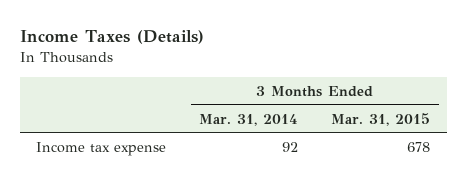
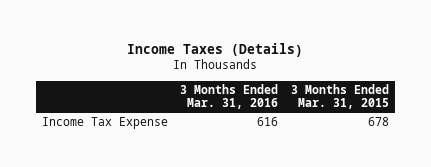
[199,113,299,126] Mar. 31, 2014 -> none
none -> [180,83,279,110] 3 Months Ended Mar. 31, 2016
[36,141,167,156] Income tax expense -> [42,116,169,129] Income Tax Expense

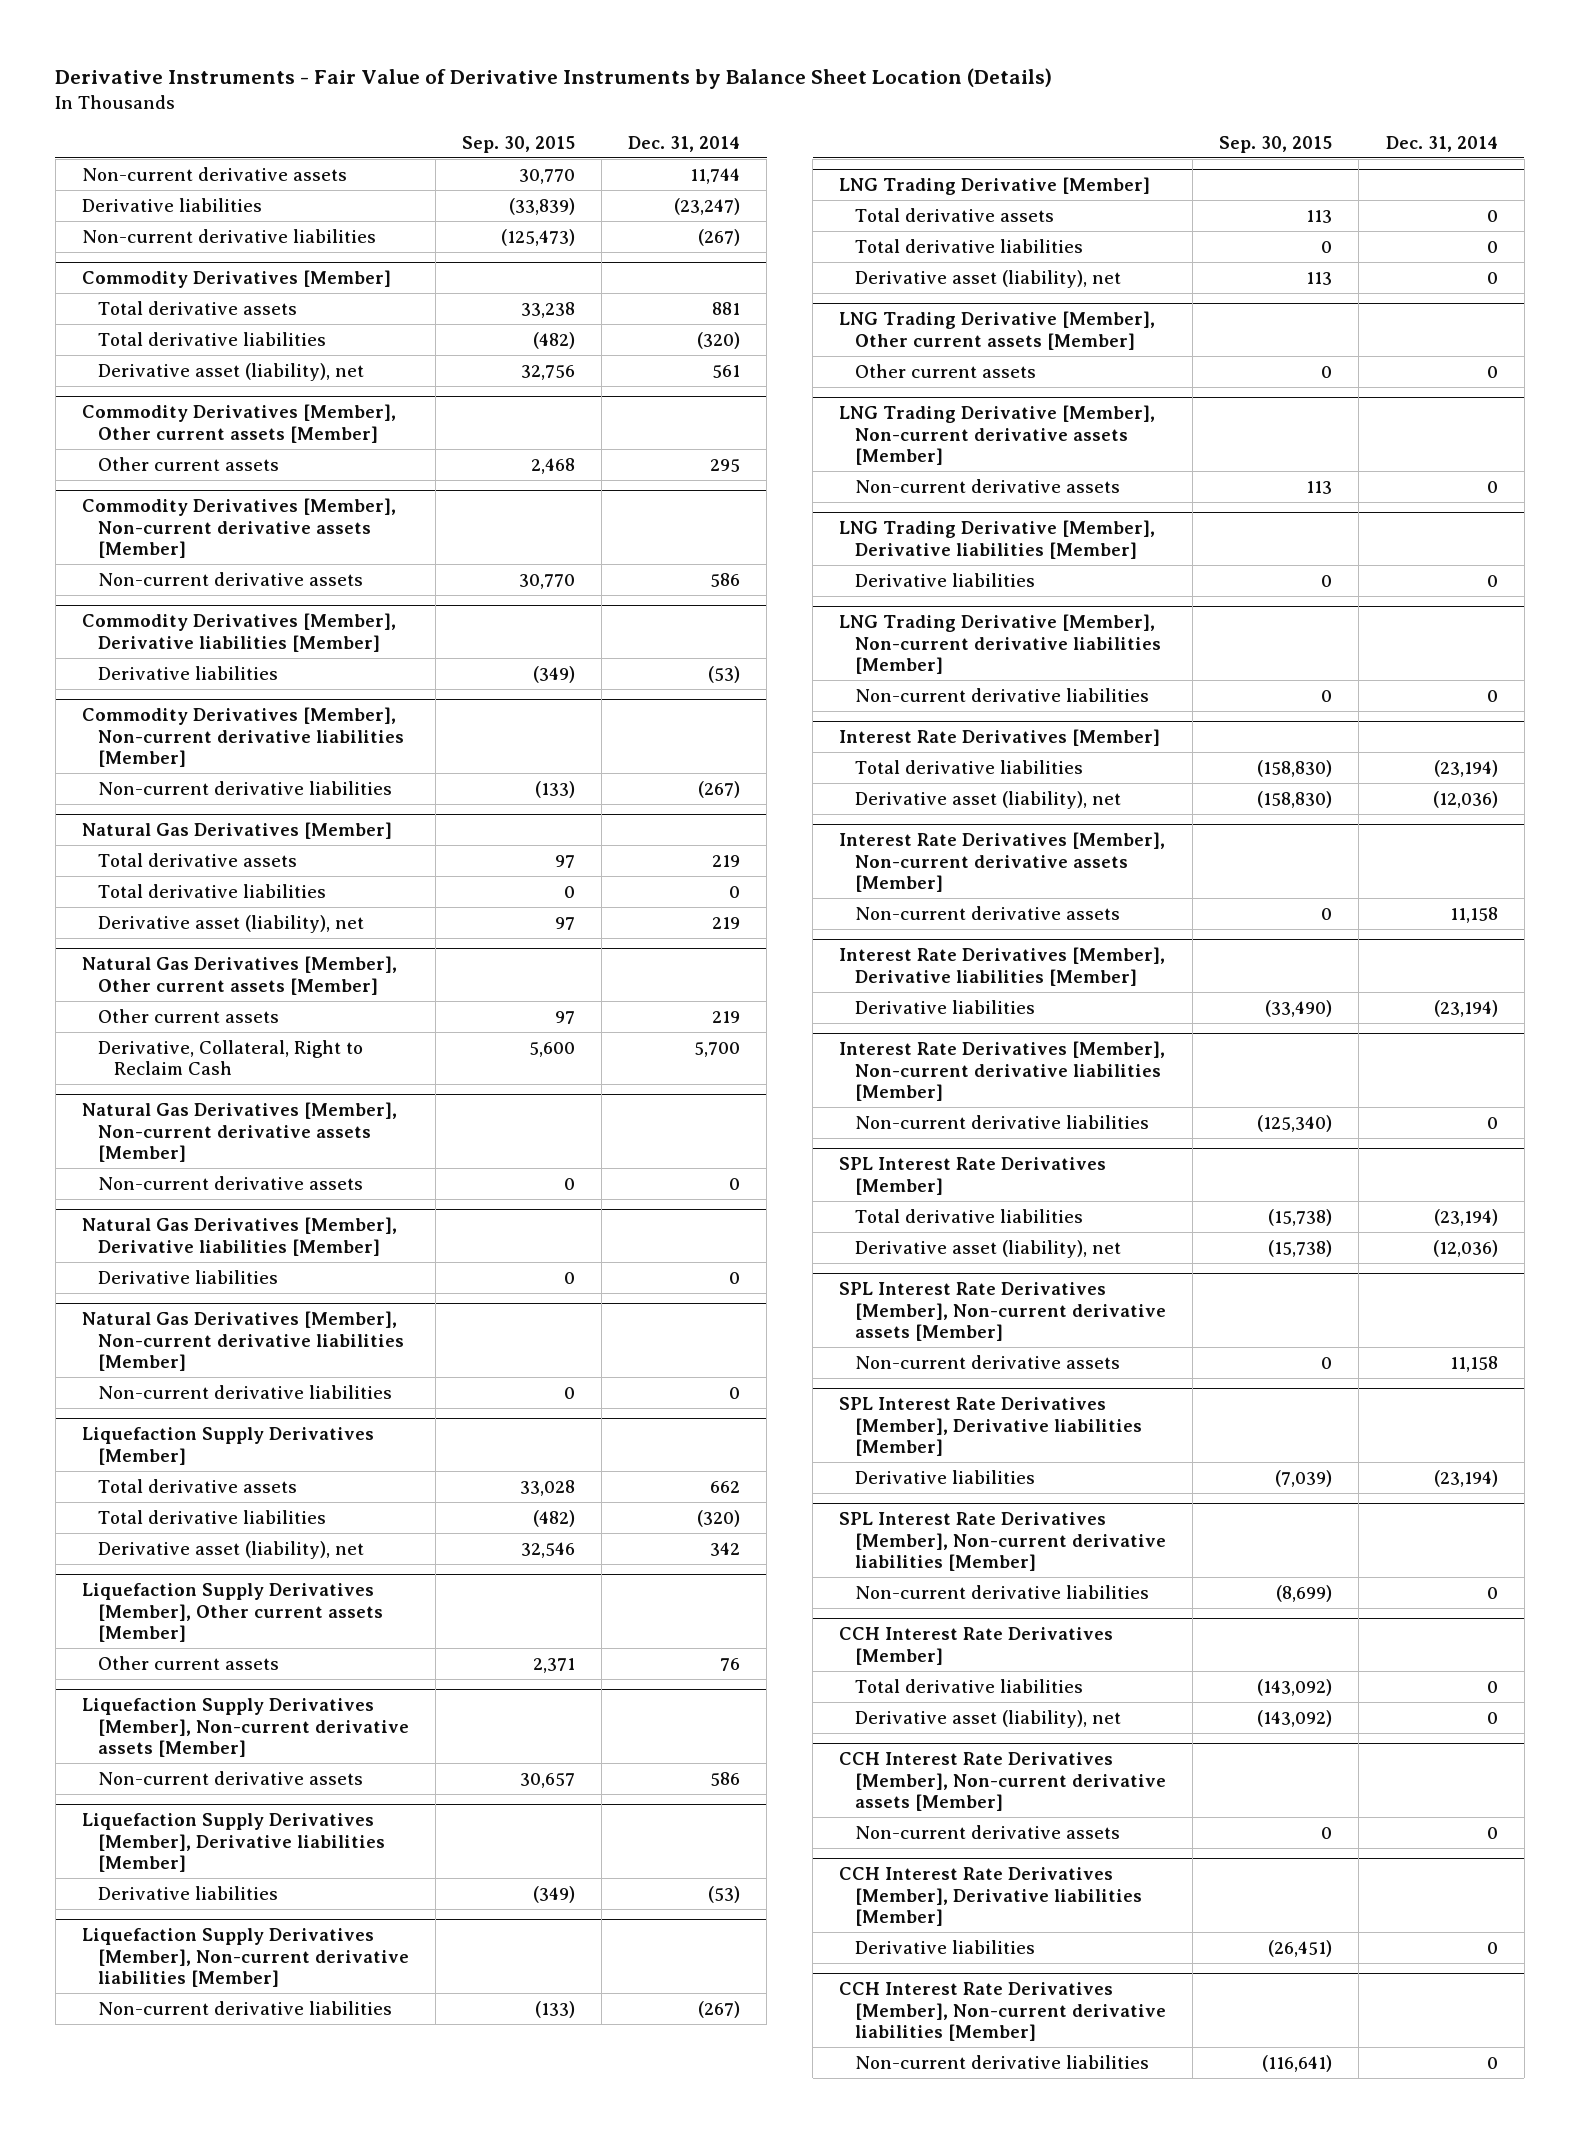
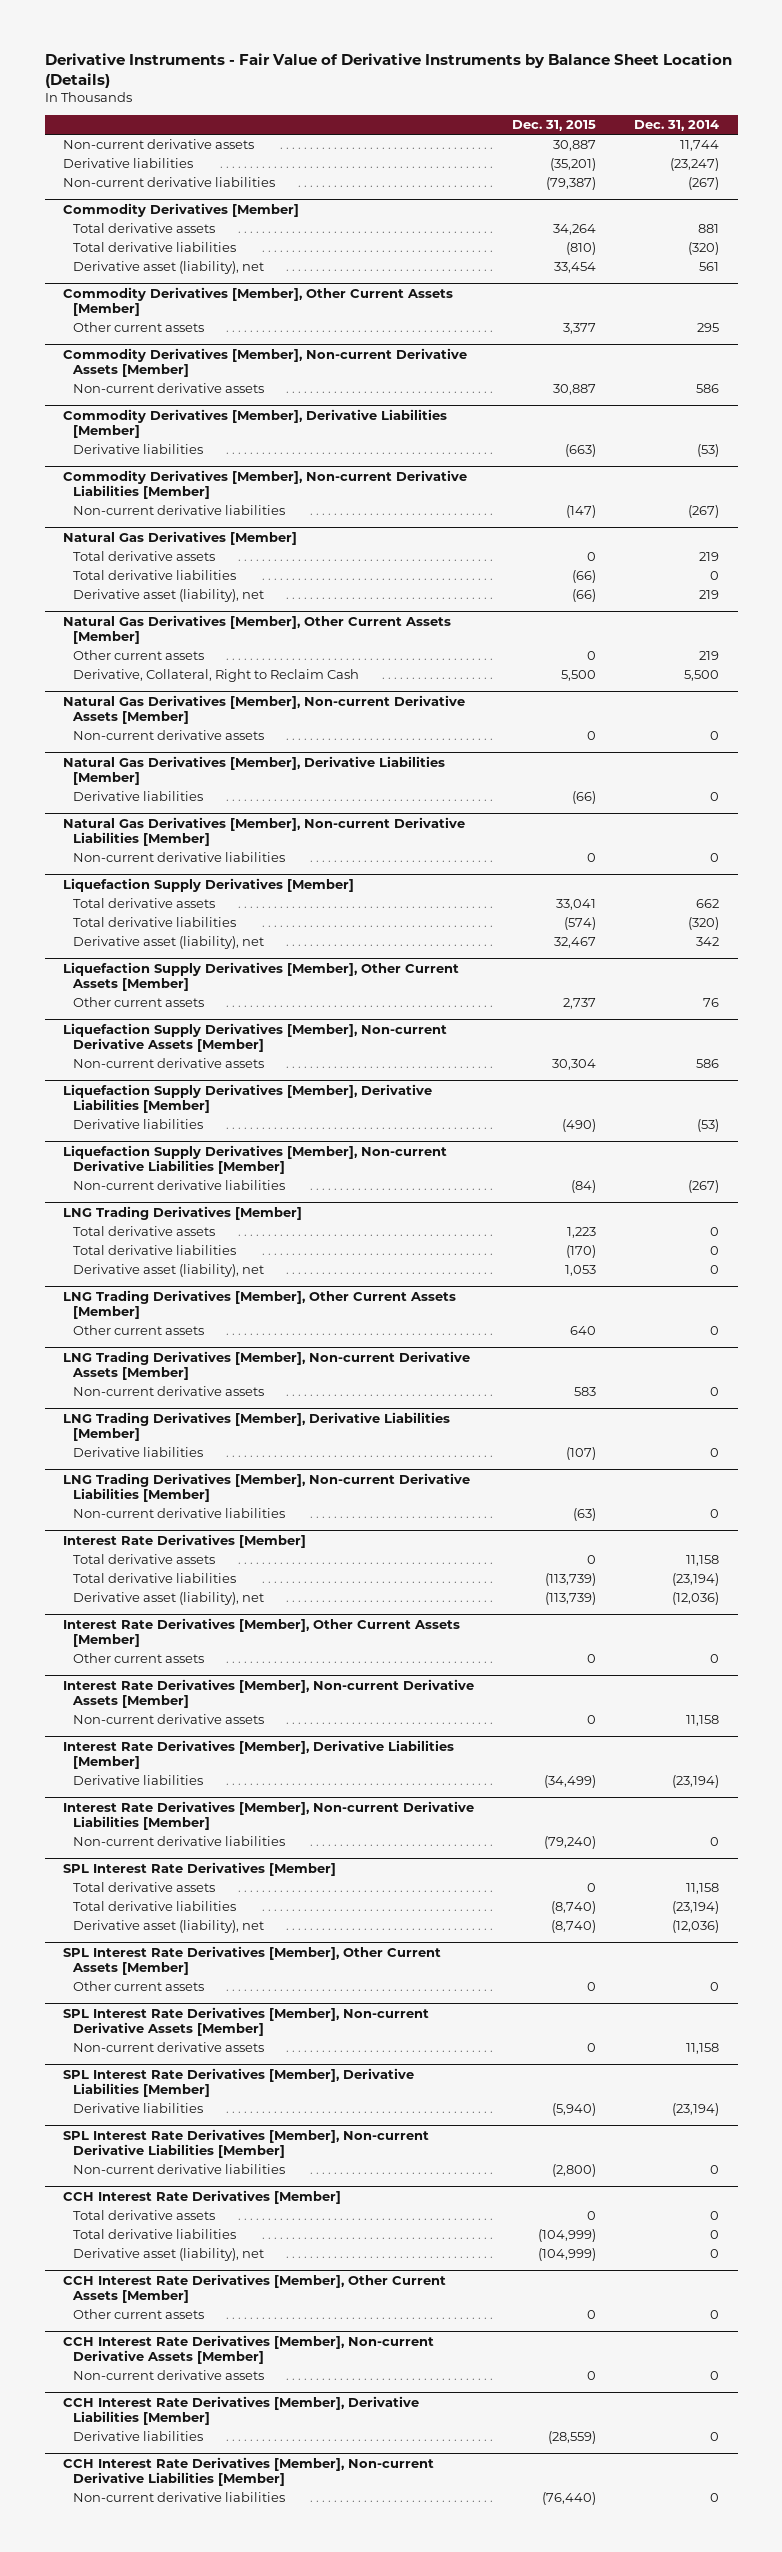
[461,135,575,153] Sep. 30, 2015 -> none
none -> [512,120,597,132] Dec. 31, 2015
[81,404,396,443] Commodity Derivatives [Member], Other current assets [Member] -> [63,286,454,316] Commodity Derivatives [Member], Other Current Assets [Member]
[81,498,396,559] Commodity Derivatives [Member], Non-current derivative assets [Member] -> [63,347,468,377] Commodity Derivatives [Member], Non-current Derivative Assets [Member]
[81,613,396,652] Commodity Derivatives [Member], Derivative liabilities [Member] -> [63,408,448,438] Commodity Derivatives [Member], Derivative Liabilities [Member]
[81,707,404,768] Commodity Derivatives [Member], Non-current derivative liabilities [Member] -> [63,469,468,499] Commodity Derivatives [Member], Non-current Derivative Liabilities [Member]
[81,956,397,995] Natural Gas Derivatives [Member], Other current assets [Member] -> [63,614,452,644] Natural Gas Derivatives [Member], Other Current Assets [Member]
[694,1041,741,1057] 5,700 -> [683,670,719,682] 5,500
[81,1102,397,1163] Natural Gas Derivatives [Member], Non-current derivative assets [Member] -> [63,694,466,724] Natural Gas Derivatives [Member], Non-current Derivative Assets [Member]
[81,1217,397,1256] Natural Gas Derivatives [Member], Derivative liabilities [Member] -> [63,755,446,785] Natural Gas Derivatives [Member], Derivative Liabilities [Member]
[81,1311,404,1372] Natural Gas Derivatives [Member], Non-current derivative liabilities [Member] -> [63,816,466,846] Natural Gas Derivatives [Member], Non-current Derivative Liabilities [Member]
[81,1583,383,1643] Liquefaction Supply Derivatives [Member], Other current assets [Member] -> [63,961,460,991] Liquefaction Supply Derivatives [Member], Other Current Assets [Member]
[81,1698,409,1758] Liquefaction Supply Derivatives [Member], Non-current derivative assets [Member] -> [63,1022,448,1052] Liquefaction Supply Derivatives [Member], Non-current Derivative Assets [Member]
[81,1813,385,1873] Liquefaction Supply Derivatives [Member], Derivative liabilities [Member] -> [63,1083,433,1113] Liquefaction Supply Derivatives [Member], Derivative Liabilities [Member]
[81,1928,409,1988] Liquefaction Supply Derivatives [Member], Non-current derivative liabilities [Member] -> [63,1144,448,1174] Liquefaction Supply Derivatives [Member], Non-current Derivative Liabilities [Member]
[839,177,1151,196] LNG Trading Derivative [Member] -> [63,1205,303,1220] LNG Trading Derivatives [Member]
[839,311,1156,350] LNG Trading Derivative [Member], Other current assets [Member] -> [63,1289,457,1319] LNG Trading Derivatives [Member], Other Current Assets [Member]
[839,405,1156,466] LNG Trading Derivative [Member], Non-current derivative assets [Member] -> [63,1350,471,1380] LNG Trading Derivatives [Member], Non-current Derivative Assets [Member]
[839,520,1156,559] LNG Trading Derivative [Member], Derivative liabilities [Member] -> [63,1411,451,1441] LNG Trading Derivatives [Member], Derivative Liabilities [Member]
[839,614,1162,675] LNG Trading Derivative [Member], Non-current derivative liabilities [Member] -> [63,1472,471,1502] LNG Trading Derivatives [Member], Non-current Derivative Liabilities [Member]
none -> [72,1554,215,1565] Total derivative assets
none -> [63,1617,461,1647] Interest Rate Derivatives [Member], Other Current Assets [Member]
none -> [72,1653,204,1664] Other current assets
[839,832,1166,893] Interest Rate Derivatives [Member], Non-current derivative assets [Member] -> [63,1678,475,1708] Interest Rate Derivatives [Member], Non-current Derivative Assets [Member]
[839,947,1166,986] Interest Rate Derivatives [Member], Derivative liabilities [Member] -> [63,1739,455,1769] Interest Rate Derivatives [Member], Derivative Liabilities [Member]
[839,1041,1166,1102] Interest Rate Derivatives [Member], Non-current derivative liabilities [Member] -> [63,1800,475,1830] Interest Rate Derivatives [Member], Non-current Derivative Liabilities [Member]
none -> [72,1882,215,1893] Total derivative assets
none -> [63,1945,442,1975] SPL Interest Rate Derivatives [Member], Other Current Assets [Member]
none -> [72,1981,204,1992] Other current assets
[839,1282,1167,1342] SPL Interest Rate Derivatives [Member], Non-current derivative assets [Member] -> [63,2006,430,2036] SPL Interest Rate Derivatives [Member], Non-current Derivative Assets [Member]
[839,1397,1143,1457] SPL Interest Rate Derivatives [Member], Derivative liabilities [Member] -> [63,2067,415,2097] SPL Interest Rate Derivatives [Member], Derivative Liabilities [Member]
[839,1512,1167,1572] SPL Interest Rate Derivatives [Member], Non-current derivative liabilities [Member] -> [63,2128,430,2158] SPL Interest Rate Derivatives [Member], Non-current Derivative Liabilities [Member]
none -> [72,2210,215,2221] Total derivative assets
none -> [63,2273,447,2303] CCH Interest Rate Derivatives [Member], Other Current Assets [Member]
none -> [72,2309,204,2320] Other current assets
[839,1752,1167,1812] CCH Interest Rate Derivatives [Member], Non-current derivative assets [Member] -> [63,2334,435,2364] CCH Interest Rate Derivatives [Member], Non-current Derivative Assets [Member]
[839,1867,1143,1927] CCH Interest Rate Derivatives [Member], Derivative liabilities [Member] -> [63,2395,420,2425] CCH Interest Rate Derivatives [Member], Derivative Liabilities [Member]
[839,1982,1167,2042] CCH Interest Rate Derivatives [Member], Non-current derivative liabilities [Member] -> [63,2456,435,2486] CCH Interest Rate Derivatives [Member], Non-current Derivative Liabilities [Member]

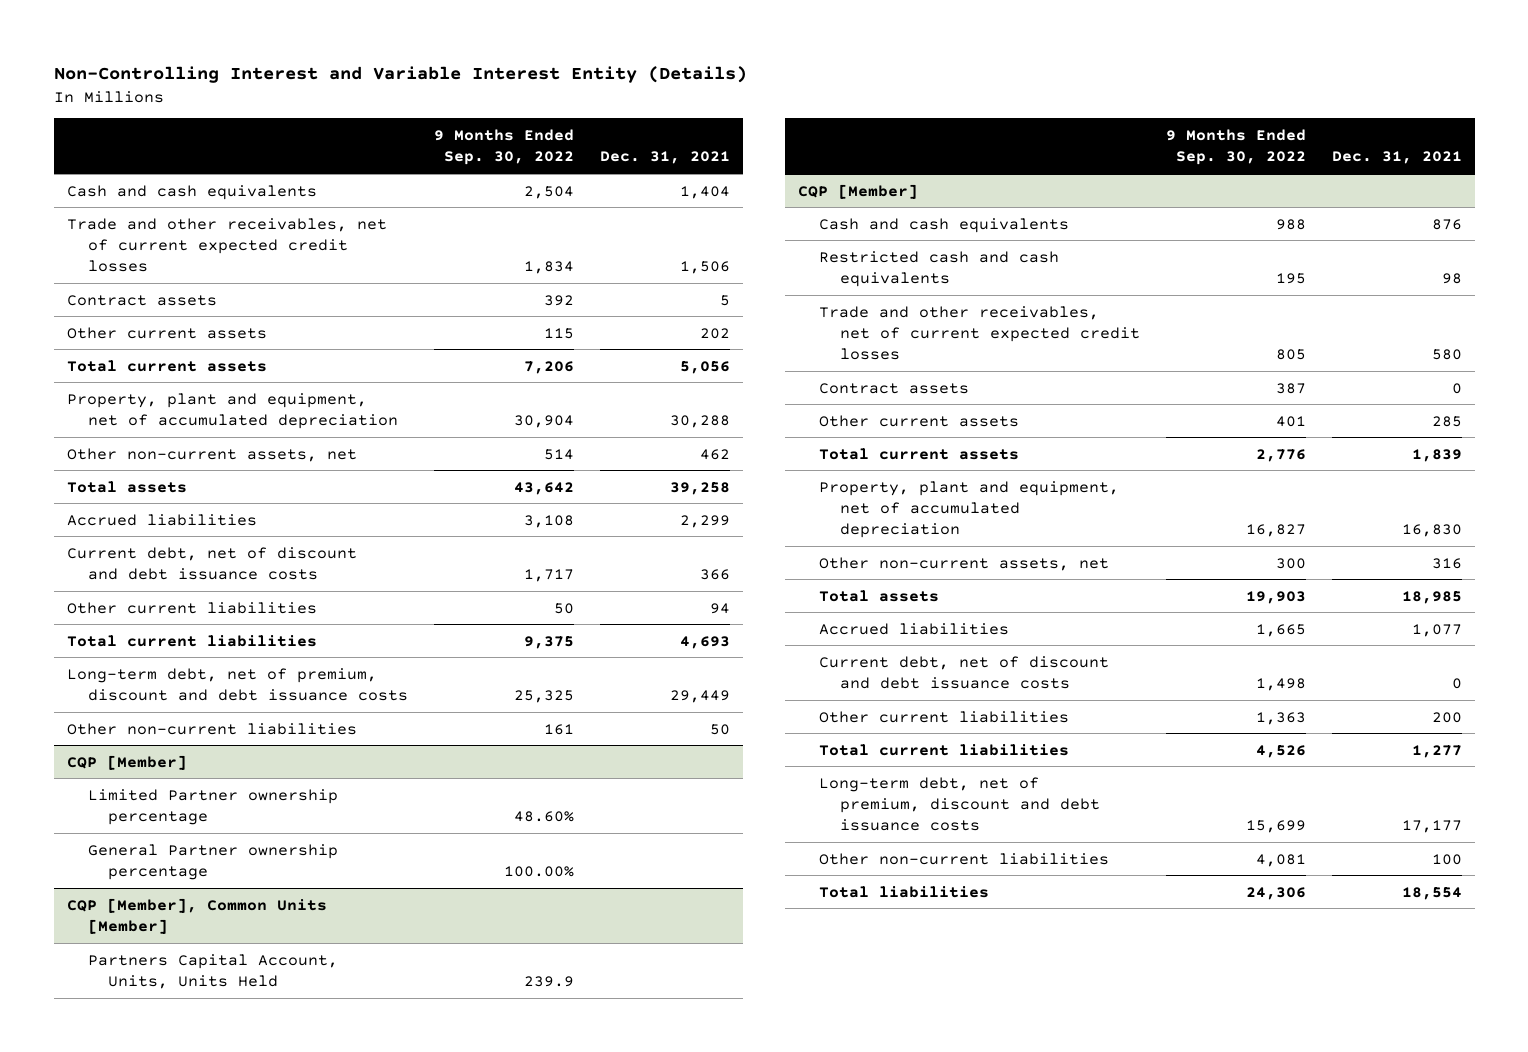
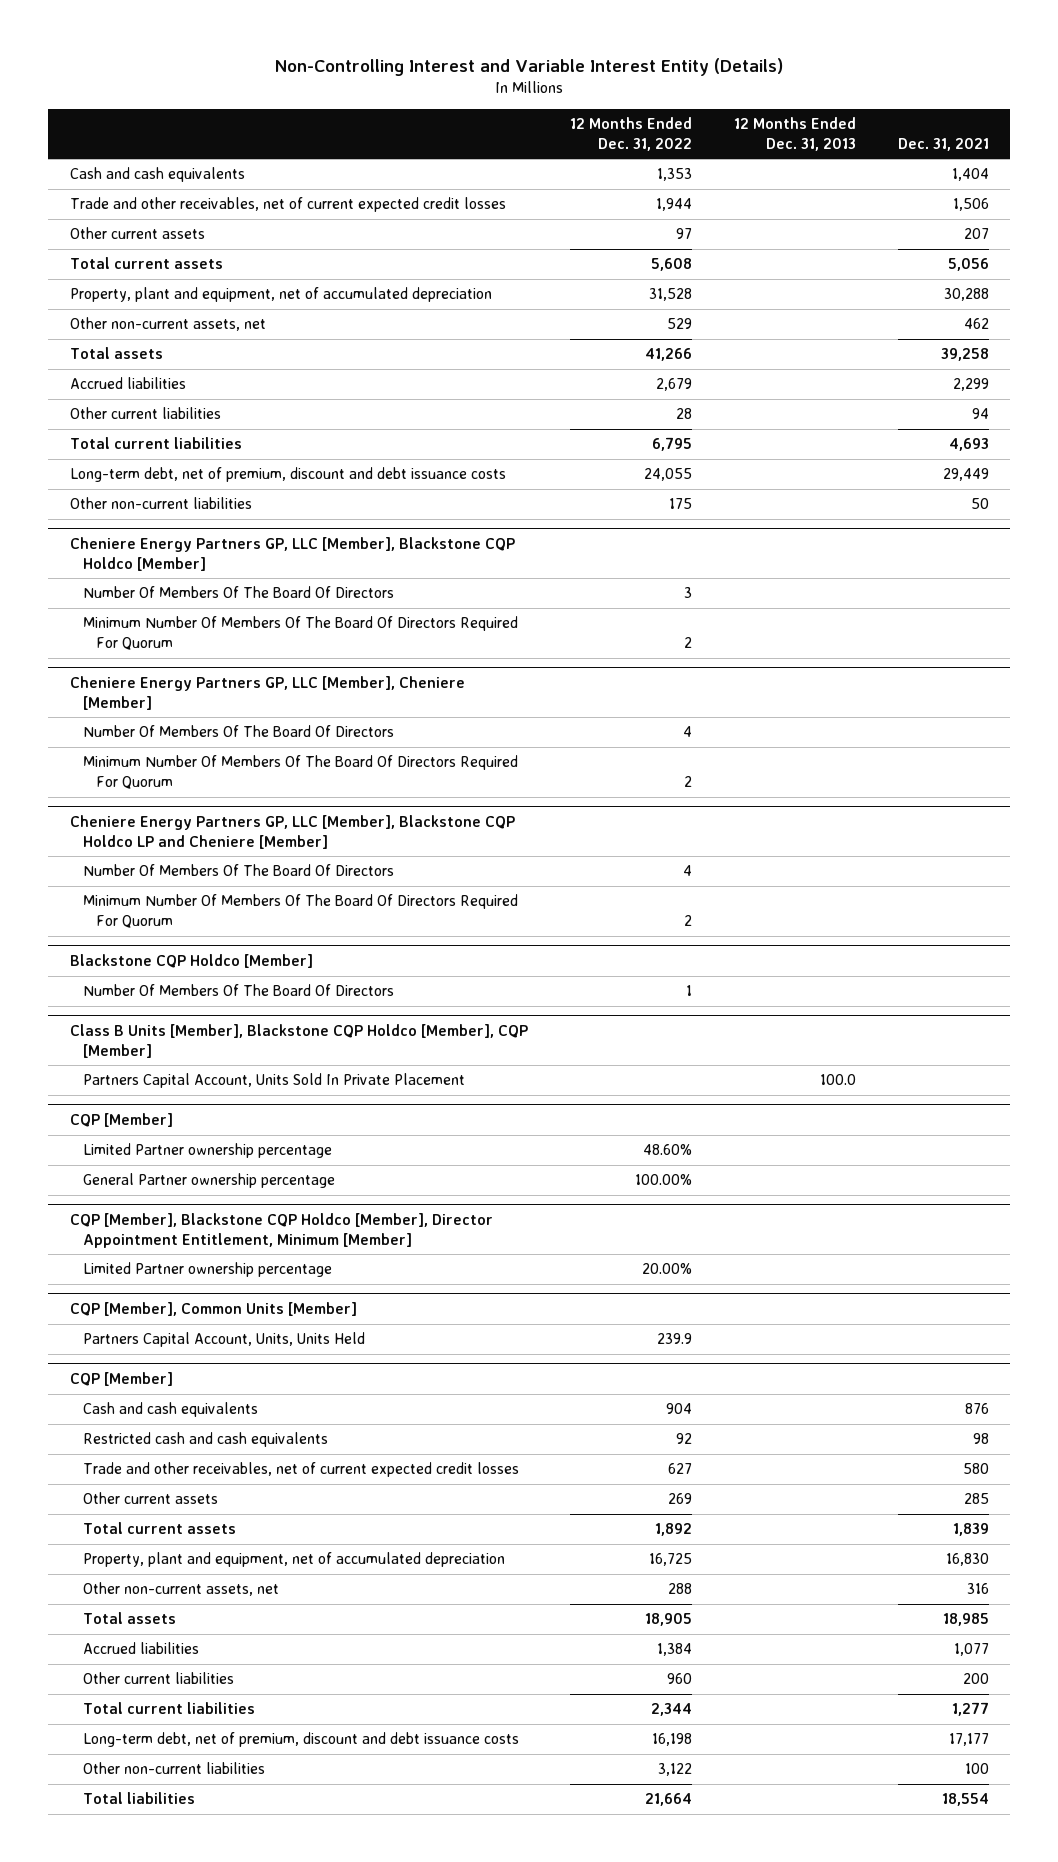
[434,129,575,166] 9 Months Ended Sep. 30, 2022 -> none
none -> [569,116,692,151] 12 Months Ended Dec. 31, 2022
none -> [733,116,856,151] 12 Months Ended Dec. 31, 2013
[66,294,217,306] Contract assets -> none
[700,327,731,339] 202 -> [963,228,989,240] 207
[66,546,357,580] Current debt, net of discount and debt issuance costs -> none
none -> [69,537,515,571] Cheniere Energy Partners GP, LLC [Member], Blackstone CQP Holdco [Member]
none -> [82,586,394,599] Number Of Members Of The Board Of Directors
none -> [82,616,518,651] Minimum Number Of Members Of The Board Of Directors Required For Quorum
none -> [69,676,465,710] Cheniere Energy Partners GP, LLC [Member], Cheniere [Member]
none -> [82,725,394,738] Number Of Members Of The Board Of Directors
none -> [82,755,518,790] Minimum Number Of Members Of The Board Of Directors Required For Quorum
none -> [69,815,515,849] Cheniere Energy Partners GP, LLC [Member], Blackstone CQP Holdco LP and Cheniere [Member]
none -> [82,864,394,877] Number Of Members Of The Board Of Directors
none -> [82,894,518,929] Minimum Number Of Members Of The Board Of Directors Required For Quorum
none -> [69,954,313,969] Blackstone CQP Holdco [Member]
none -> [82,984,394,997] Number Of Members Of The Board Of Directors
none -> [69,1024,528,1058] Class B Units [Member], Blackstone CQP Holdco [Member], CQP [Member]
none -> [82,1073,465,1089] Partners Capital Account, Units Sold In Private Placement
none -> [69,1213,493,1248] CQP [Member], Blackstone CQP Holdco [Member], Director Appointment Entitlement, Minimum [Member]
none -> [82,1262,332,1278] Limited Partner ownership percentage
[818,382,969,394] Contract assets -> none
[818,655,1109,689] Current debt, net of discount and debt issuance costs -> none

